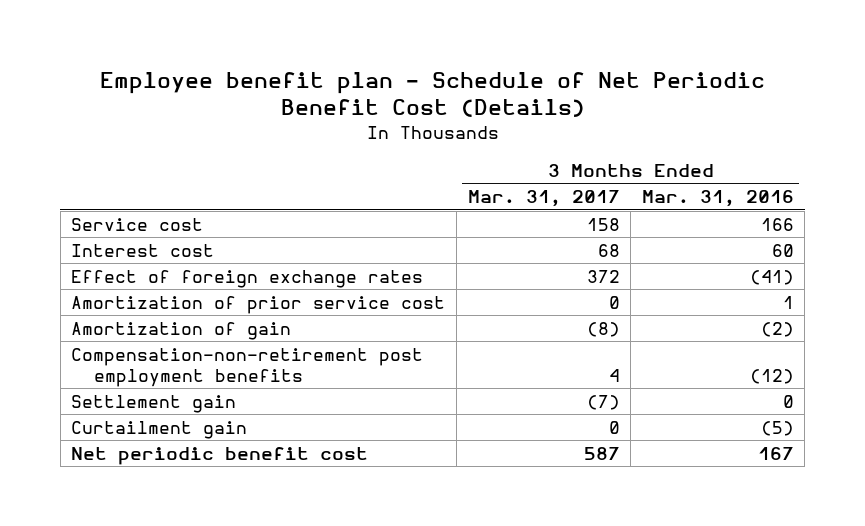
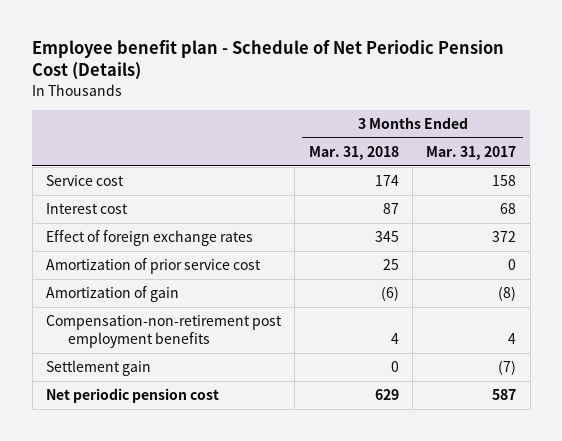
[99,71,765,118] Employee benefit plan - Schedule of Net Periodic Benefit Cost (Details) -> [32,40,505,81] Employee benefit plan - Schedule of Net Periodic Pension Cost (Details)
[641,190,794,208] Mar. 31, 2016 -> none
none -> [308,145,399,160] Mar. 31, 2018
[71,420,248,439] Curtailment gain -> none
[71,446,369,465] Net periodic benefit cost -> [46,388,220,404] Net periodic pension cost

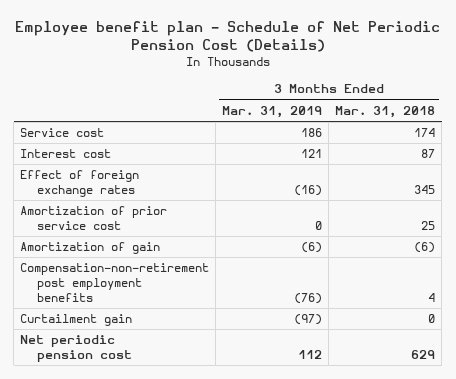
[426,145,517,160] Mar. 31, 2017 -> none
none -> [222,105,323,118] Mar. 31, 2019
[46,360,152,377] Settlement gain -> none
none -> [20,314,133,327] Curtailment gain

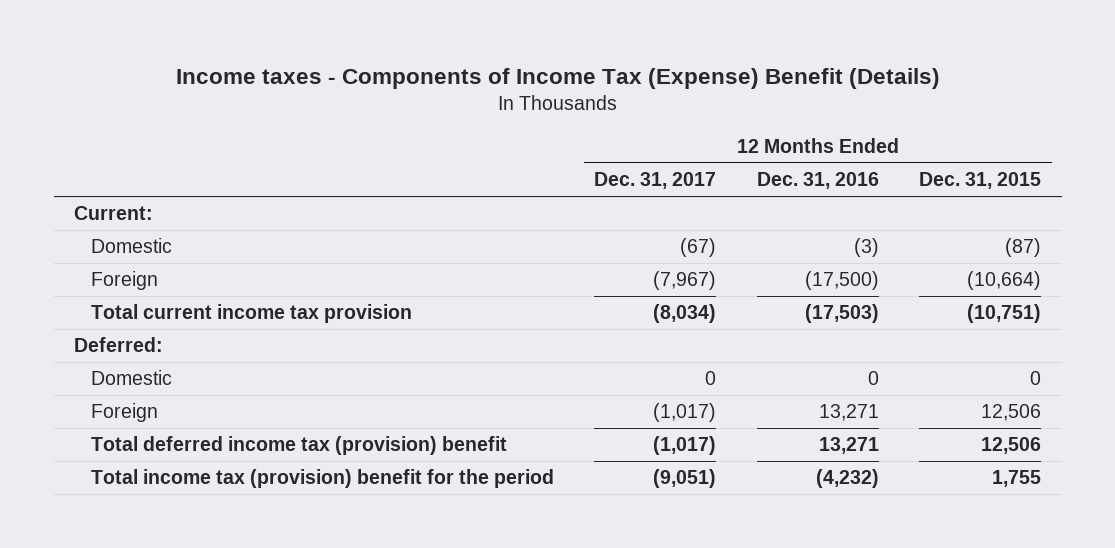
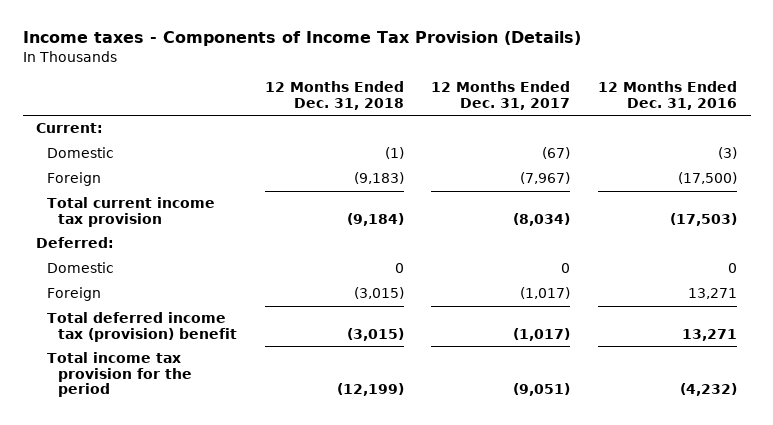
[175,67,940,89] Income taxes - Components of Income Tax (Expense) Benefit (Details) -> [22,31,581,47] Income taxes - Components of Income Tax Provision (Details)
[919,172,1042,190] Dec. 31, 2015 -> none
none -> [264,81,404,110] 12 Months Ended Dec. 31, 2018
[90,469,554,489] Total income tax (provision) benefit for the period -> [47,352,193,398] Total income tax provision for the period

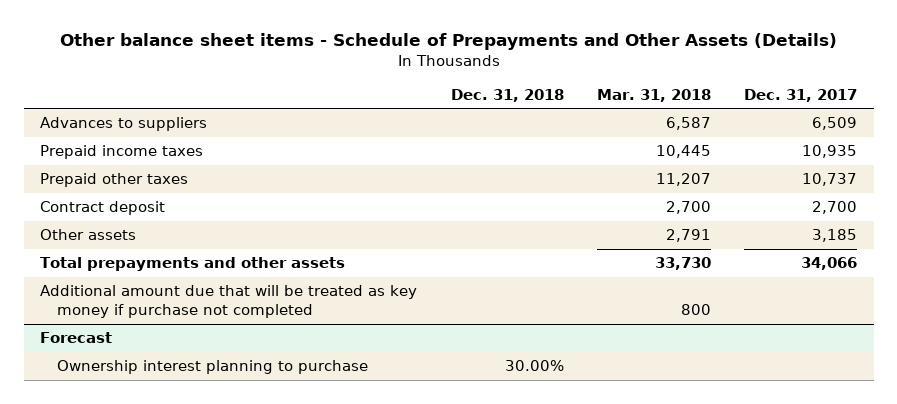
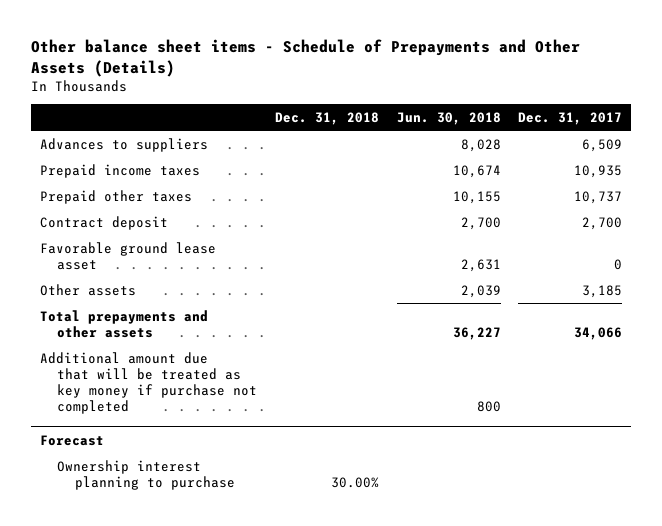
[596,88,711,102] Mar. 31, 2018 -> none
none -> [396,112,501,126] Jun. 30, 2018
none -> [39,241,216,270] Favorable ground lease asset

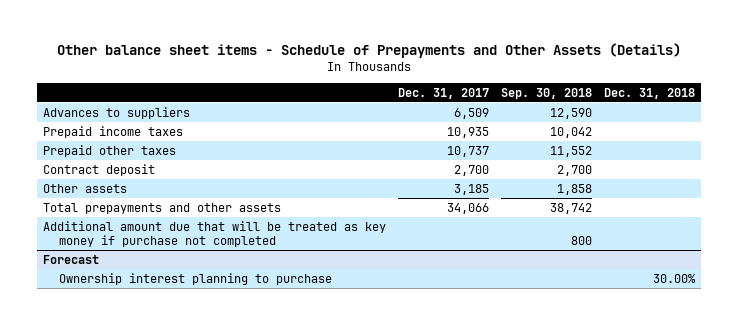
[396,112,501,126] Jun. 30, 2018 -> none
none -> [500,87,592,99] Sep. 30, 2018
[39,241,216,270] Favorable ground lease asset -> none

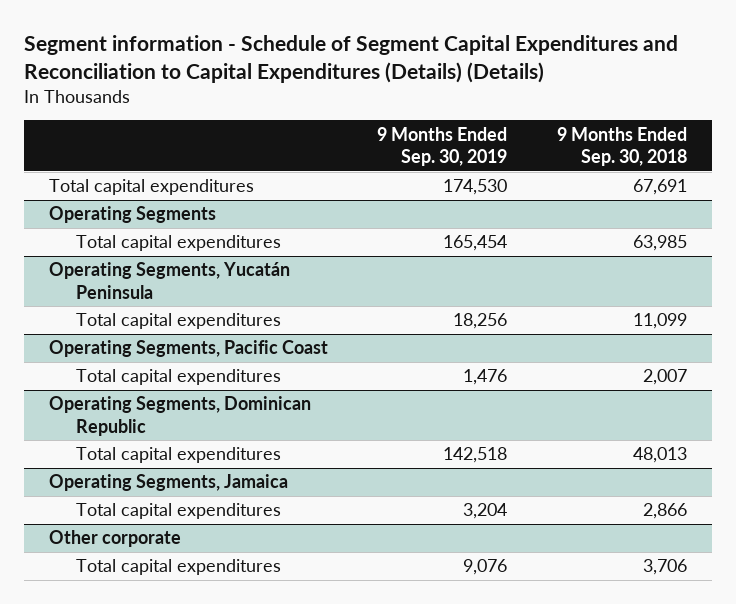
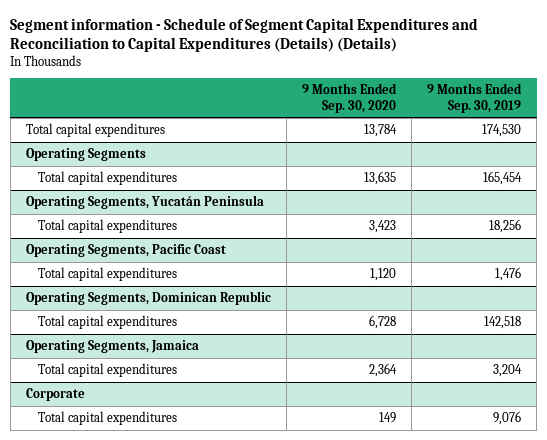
[557,126,688,166] 9 Months Ended Sep. 30, 2018 -> none
none -> [301,83,397,113] 9 Months Ended Sep. 30, 2020
[48,530,181,548] Other corporate -> [25,388,85,402] Corporate

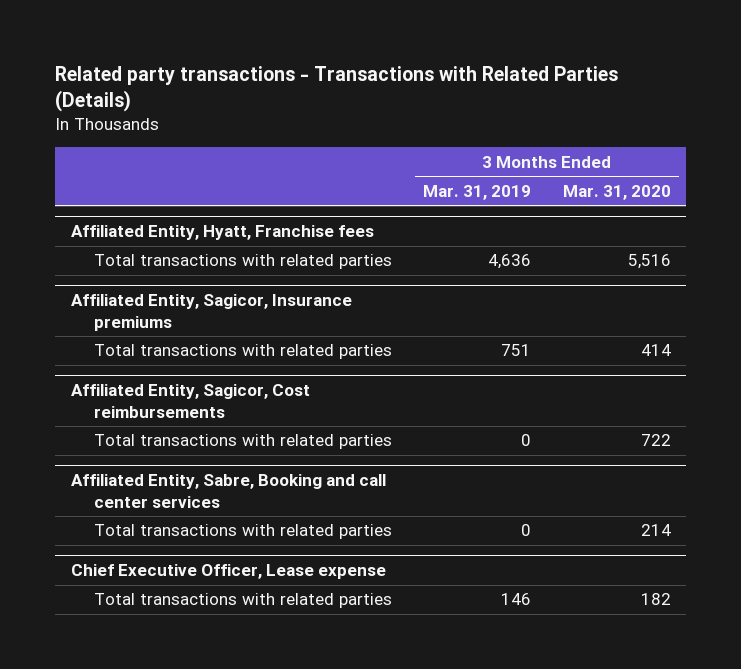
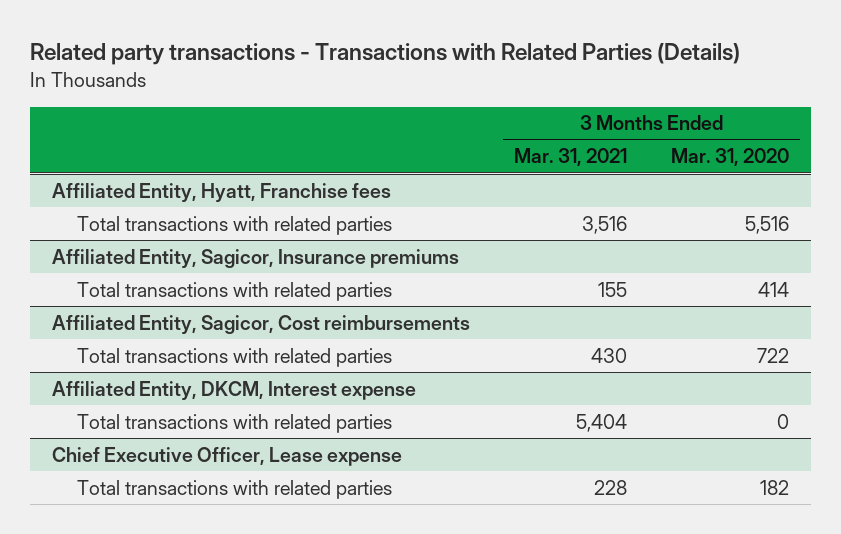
[423,184,532,200] Mar. 31, 2019 -> none
none -> [514,148,628,167] Mar. 31, 2021
[70,474,386,508] Affiliated Entity, Sabre, Booking and call center services -> none
none -> [51,380,416,400] Affiliated Entity, DKCM, Interest expense
[640,524,671,537] 214 -> [777,413,790,429] 0

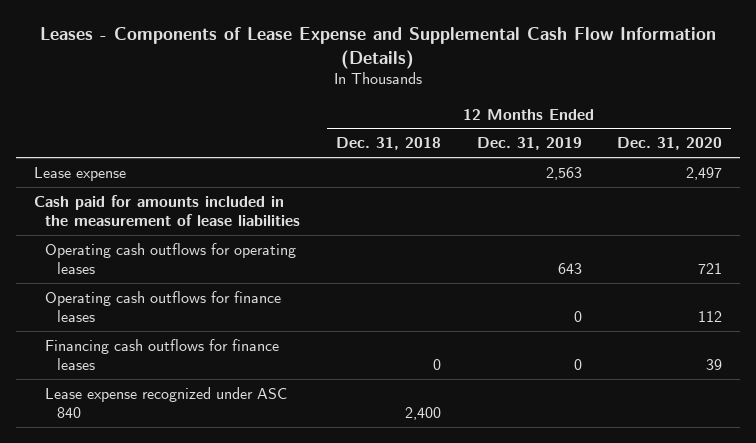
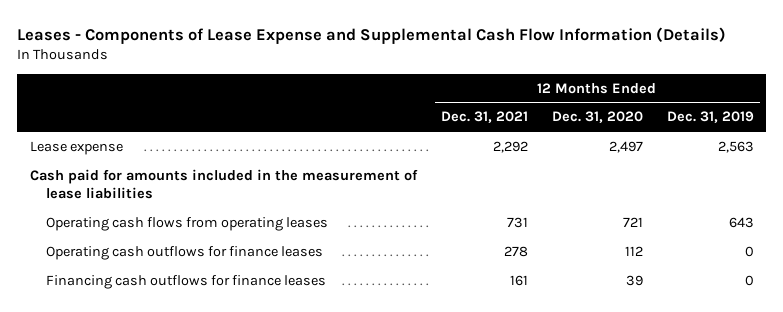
[335,137,441,151] Dec. 31, 2018 -> none
none -> [440,111,528,124] Dec. 31, 2021
[45,242,297,274] Operating cash outflows for operating leases -> [46,216,329,231] Operating cash flows from operating leases
[45,386,288,418] Lease expense recognized under ASC 840 -> none

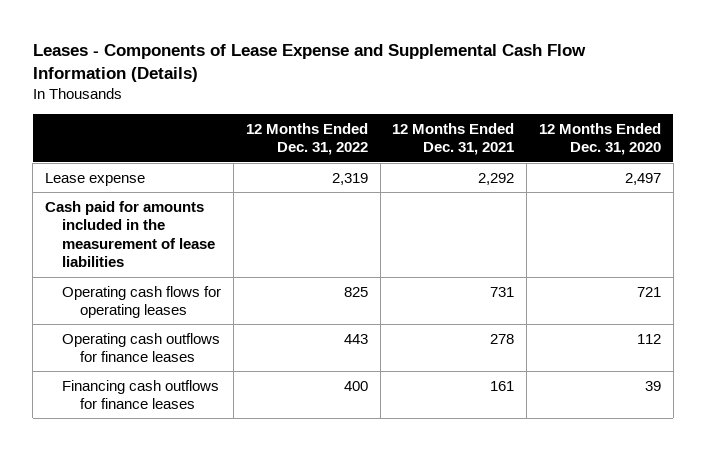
[666,111,754,124] Dec. 31, 2019 -> none
none -> [245,122,368,156] 12 Months Ended Dec. 31, 2022
[46,216,329,231] Operating cash flows from operating leases -> [62,285,222,319] Operating cash flows for operating leases

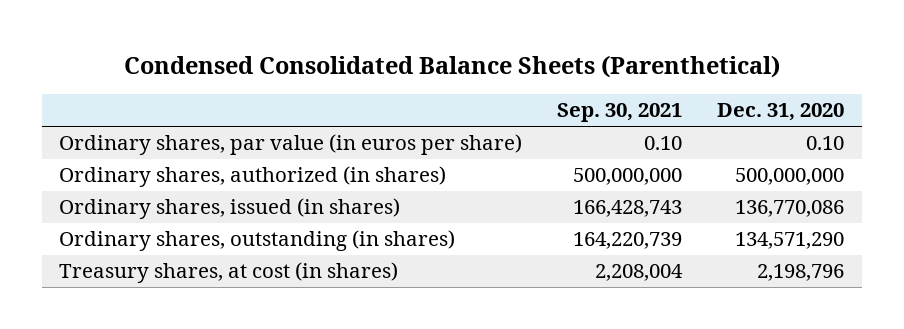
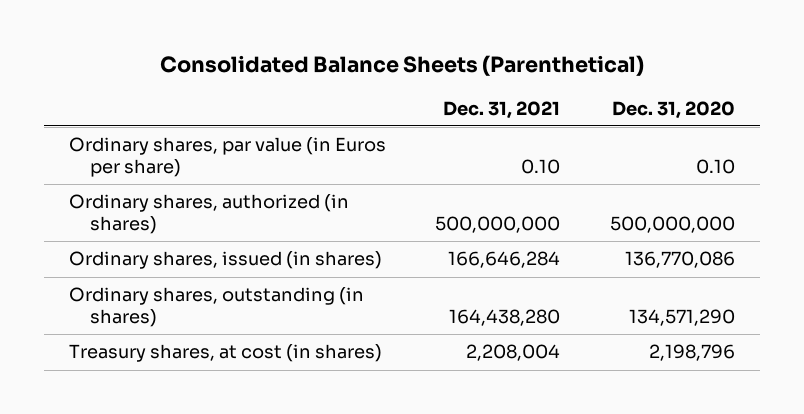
[123,54,780,78] Condensed Consolidated Balance Sheets (Parenthetical) -> [159,55,644,77] Consolidated Balance Sheets (Parenthetical)
[557,103,683,123] Sep. 30, 2021 -> none
none -> [443,100,561,119] Dec. 31, 2021
[59,134,523,156] Ordinary shares, par value (in euros per share) -> [68,137,386,177] Ordinary shares, par value (in Euros per share)

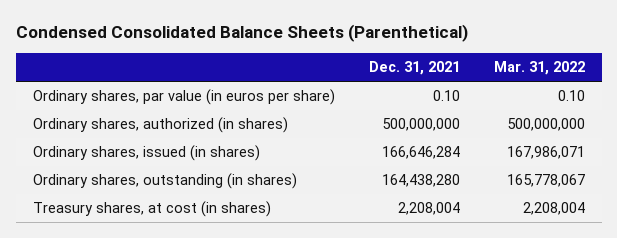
[159,55,644,77] Consolidated Balance Sheets (Parenthetical) -> [15,24,468,43] Condensed Consolidated Balance Sheets (Parenthetical)
[611,100,735,119] Dec. 31, 2020 -> none
none -> [493,61,585,76] Mar. 31, 2022
[68,137,386,177] Ordinary shares, par value (in Euros per share) -> [32,89,335,106] Ordinary shares, par value (in euros per share)

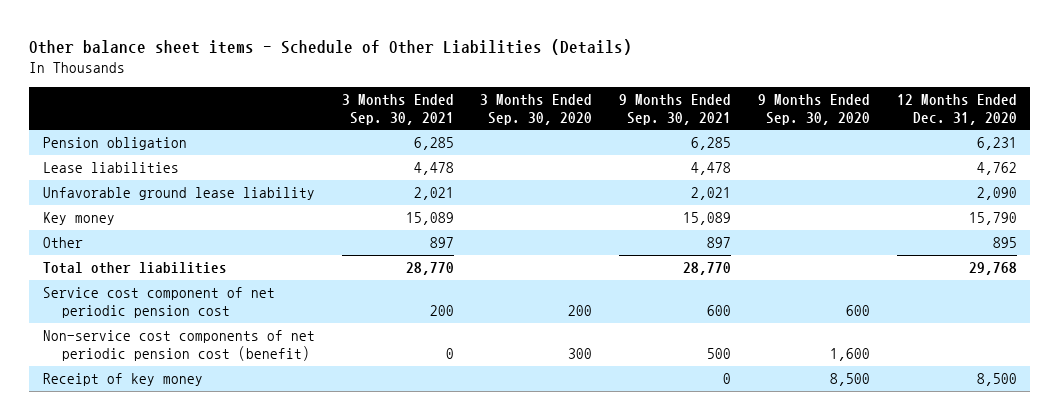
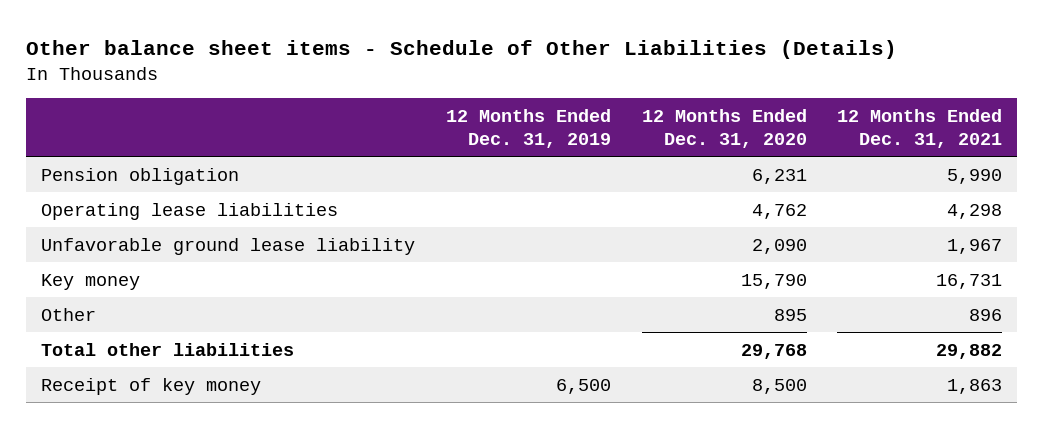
[341,94,454,125] 3 Months Ended Sep. 30, 2021 -> none
[480,94,593,125] 3 Months Ended Sep. 30, 2020 -> none
[619,94,732,125] 9 Months Ended Sep. 30, 2021 -> none
[757,94,870,125] 9 Months Ended Sep. 30, 2020 -> none
none -> [446,108,612,148] 12 Months Ended Dec. 31, 2019
none -> [837,108,1003,148] 12 Months Ended Dec. 31, 2021
[42,162,179,174] Lease liabilities -> [41,202,339,220] Operating lease liabilities
[42,287,275,318] Service cost component of net periodic pension cost -> none
[42,330,315,361] Non-service cost components of net periodic pension cost (benefit) -> none

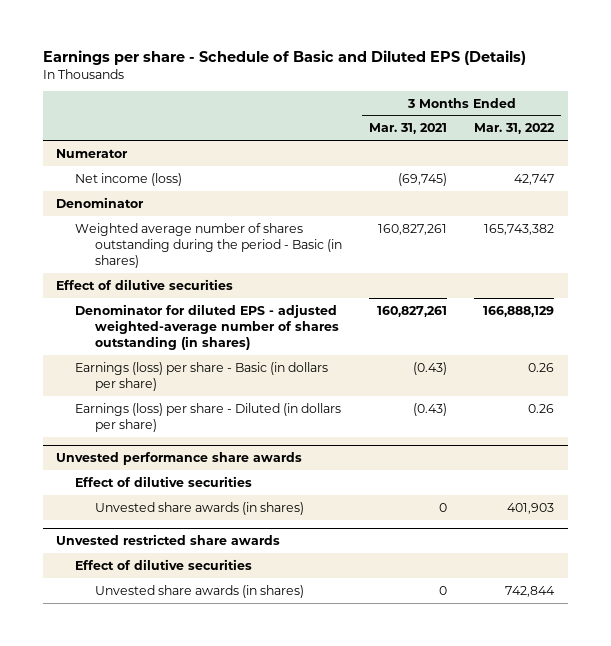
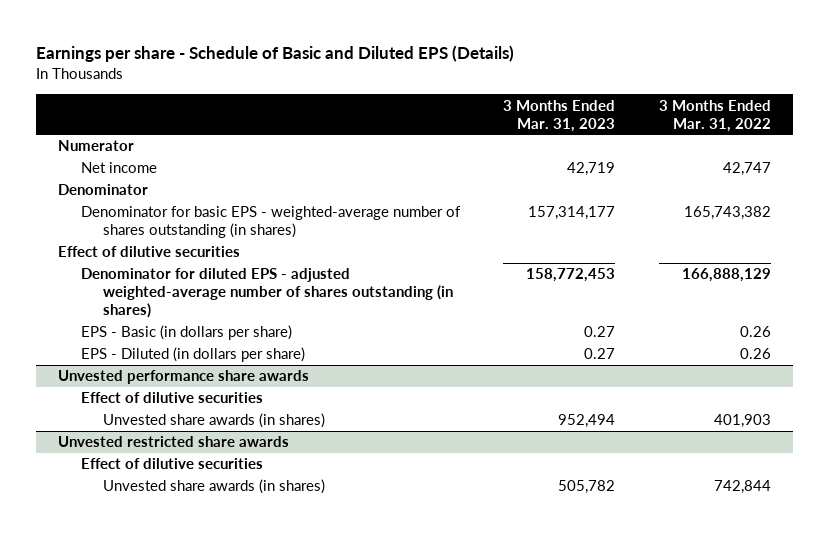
[368,123,447,135] Mar. 31, 2021 -> none
none -> [503,99,616,132] 3 Months Ended Mar. 31, 2023
[75,172,183,186] Net income (loss) -> [80,162,157,174] Net income
[75,222,342,268] Weighted average number of shares outstanding during the period - Basic (in shares) -> [80,206,461,239] Denominator for basic EPS - weighted-average number of shares outstanding (in shares)
[75,361,329,391] Earnings (loss) per share - Basic (in dollars per share) -> [80,325,292,341] EPS - Basic (in dollars per share)
[75,402,342,432] Earnings (loss) per share - Diluted (in dollars per share) -> [80,347,305,363] EPS - Diluted (in dollars per share)

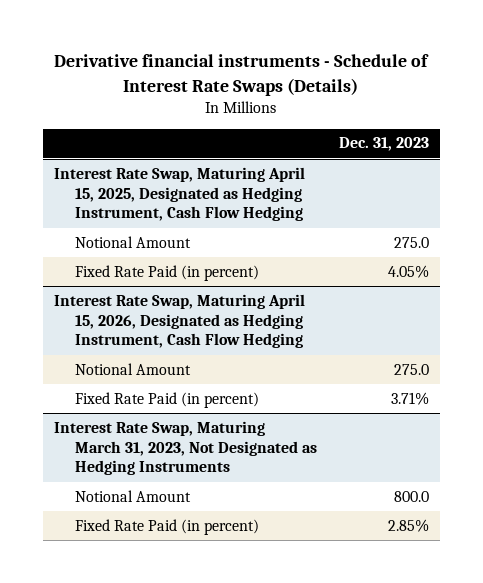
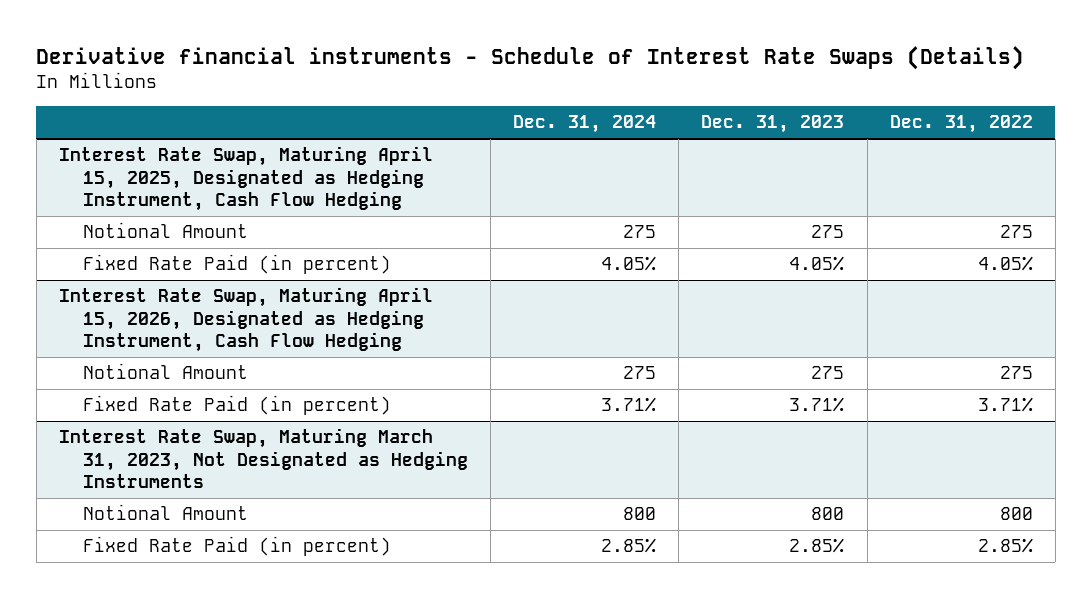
none -> [513,115,657,134] Dec. 31, 2024
none -> [889,115,1033,134] Dec. 31, 2022
[394,236,430,248] 275.0 -> [811,225,845,239] 275
[394,363,430,375] 275.0 -> [811,366,845,380] 275
[394,490,430,502] 800.0 -> [811,507,845,521] 800

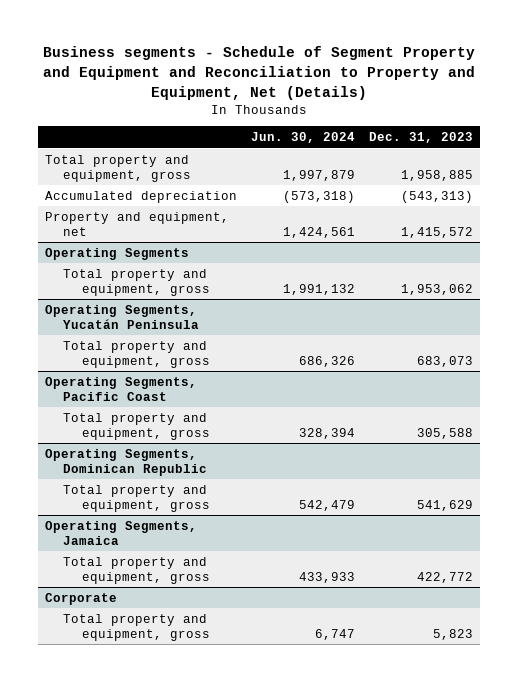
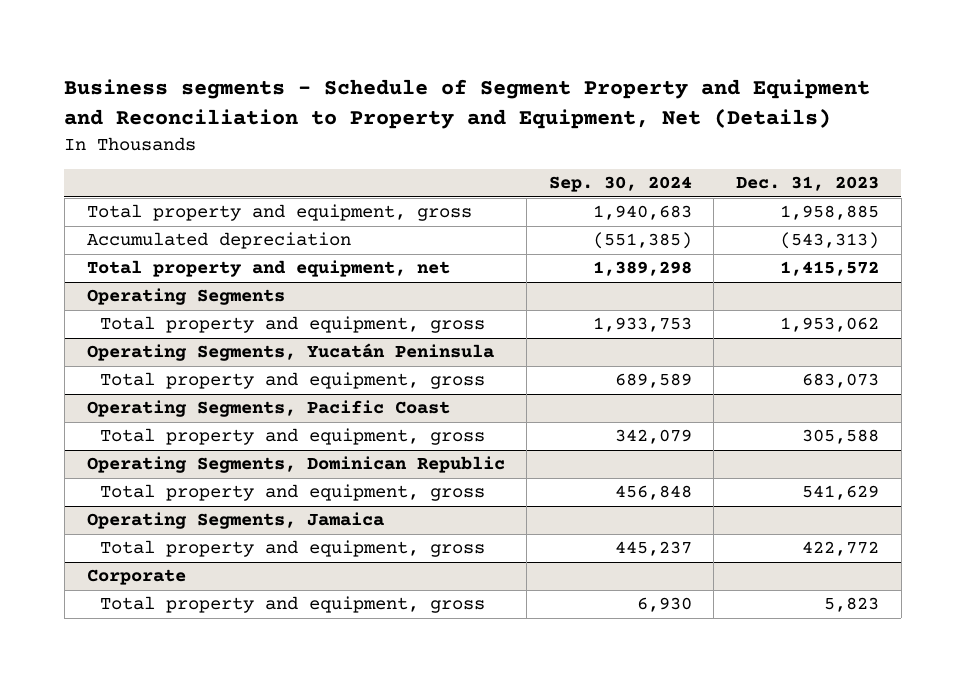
[250,132,355,144] Jun. 30, 2024 -> none
none -> [548,176,692,193] Sep. 30, 2024
[44,211,229,236] Property and equipment, net -> [86,260,450,278] Total property and equipment, net

